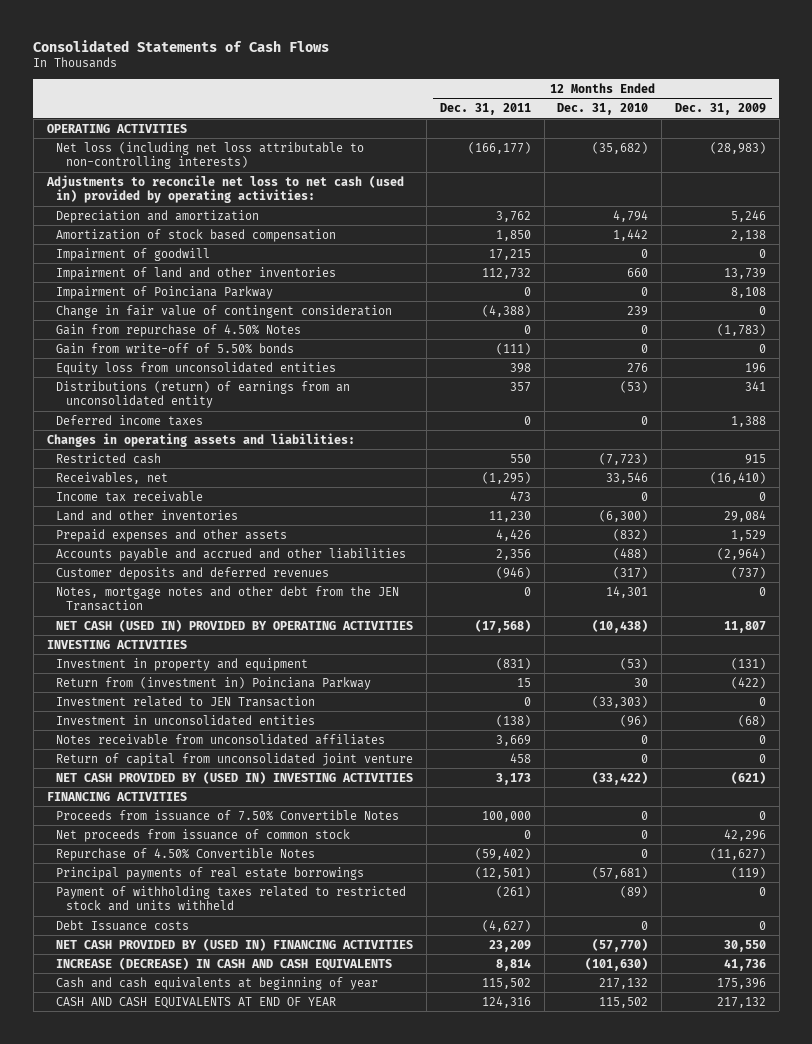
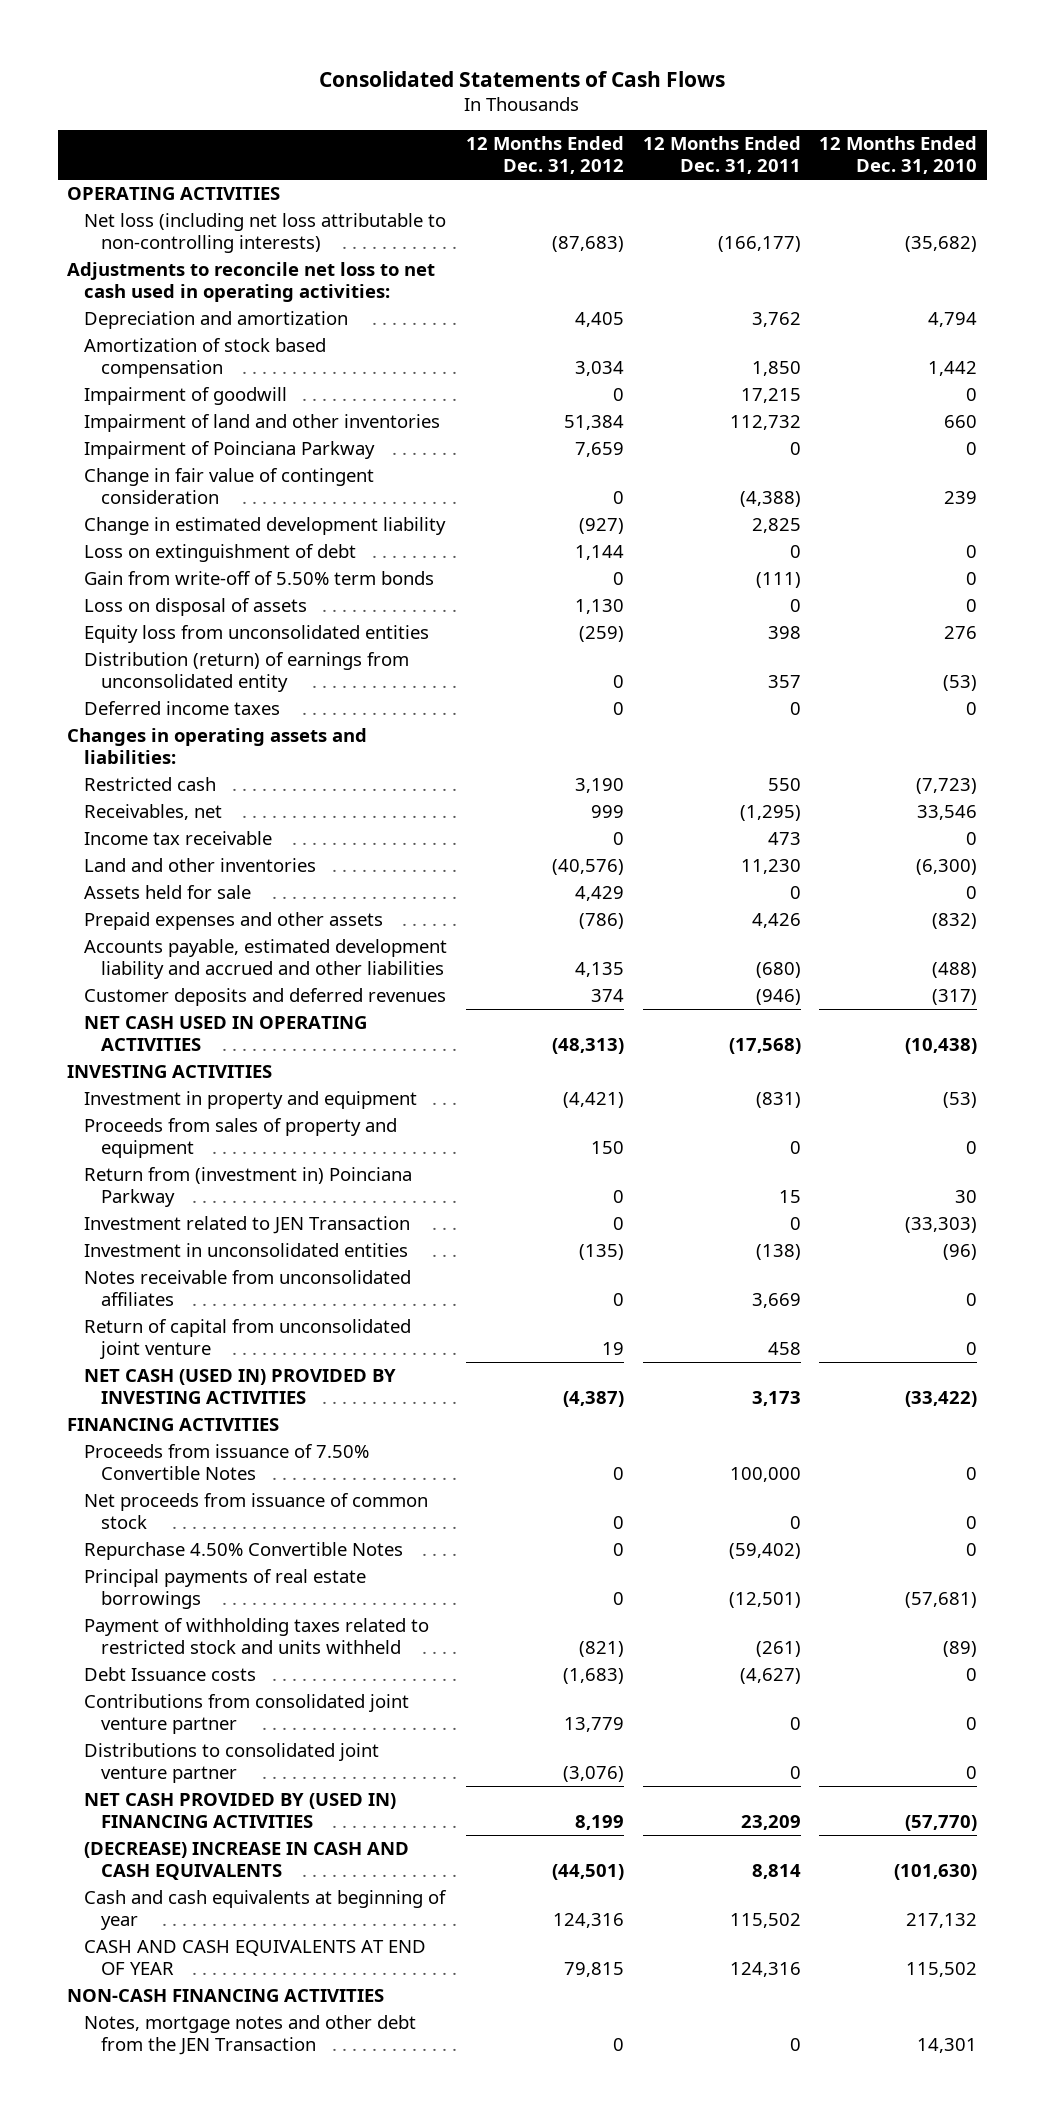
[674,103,766,116] Dec. 31, 2009 -> none
none -> [466,136,625,175] 12 Months Ended Dec. 31, 2012
[45,174,404,204] Adjustments to reconcile net loss to net cash (used in) provided by operating activities: -> [67,262,436,303] Adjustments to reconcile net loss to net cash used in operating activities:
[56,323,302,337] Gain from repurchase of 4.50% Notes -> none
none -> [84,517,447,536] Change in estimated development liability
none -> [84,544,357,563] Loss on extinguishment of debt
[56,342,295,354] Gain from write-off of 5.50% bonds -> [84,571,435,586] Gain from write-off of 5.50% term bonds
none -> [84,598,308,617] Loss on disposal of assets
[56,380,351,409] Distributions (return) of earnings from an unconsolidated entity -> [84,652,410,693] Distribution (return) of earnings from unconsolidated entity
none -> [84,885,252,900] Assets held for sale
[56,547,407,561] Accounts payable and accrued and other liabilities -> [84,939,448,980] Accounts payable, estimated development liability and accrued and other liabilities
[495,548,531,560] 2,356 -> [755,962,801,979] (680)
[56,618,414,632] NET CASH (USED IN) PROVIDED BY OPERATING ACTIVITIES -> [84,1016,368,1052] NET CASH USED IN OPERATING ACTIVITIES
none -> [84,1118,398,1159] Proceeds from sales of property and equipment
[56,770,414,784] NET CASH PROVIDED BY (USED IN) INVESTING ACTIVITIES -> [84,1369,397,1405] NET CASH (USED IN) PROVIDED BY INVESTING ACTIVITIES
[56,847,316,861] Repurchase of 4.50% Convertible Notes -> [84,1542,404,1561] Repurchase 4.50% Convertible Notes
none -> [84,1694,410,1735] Contributions from consolidated joint venture partner
none -> [84,1743,380,1784] Distributions to consolidated joint venture partner
[56,956,393,971] INCREASE (DECREASE) IN CASH AND CASH EQUIVALENTS -> [84,1842,410,1881] (DECREASE) INCREASE IN CASH AND CASH EQUIVALENTS
none -> [67,1989,385,2003] NON-CASH FINANCING ACTIVITIES
[56,585,400,612] Notes, mortgage notes and other debt from the JEN Transaction -> [84,2015,417,2056] Notes, mortgage notes and other debt from the JEN Transaction

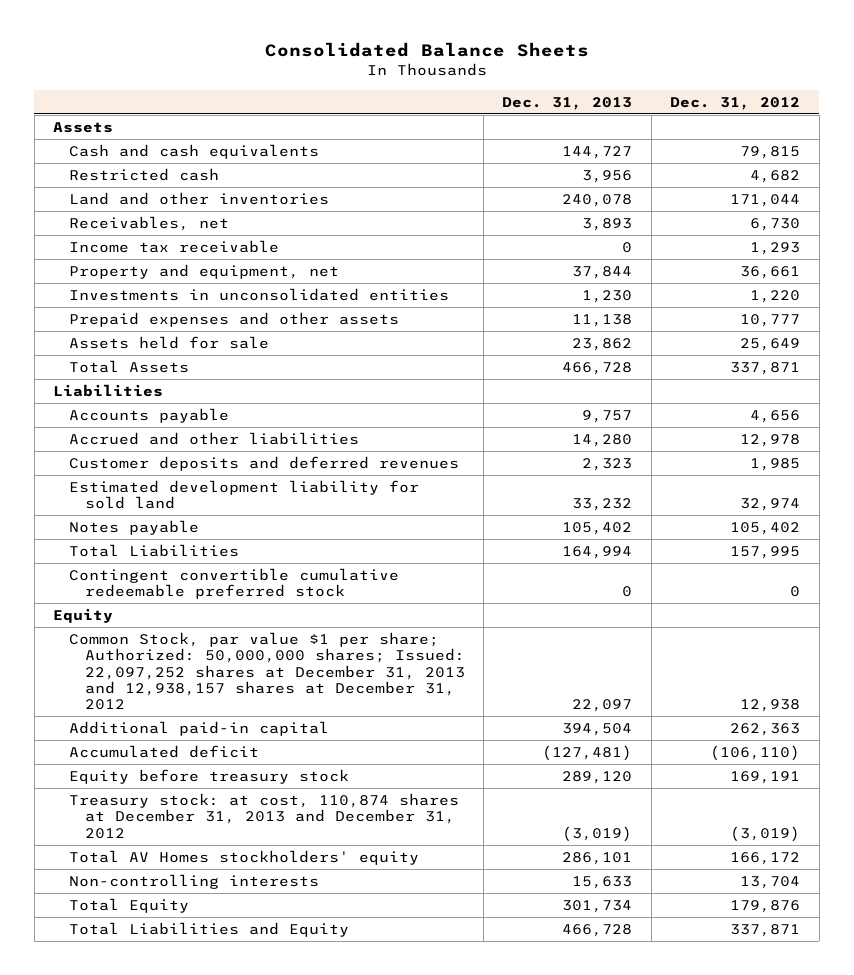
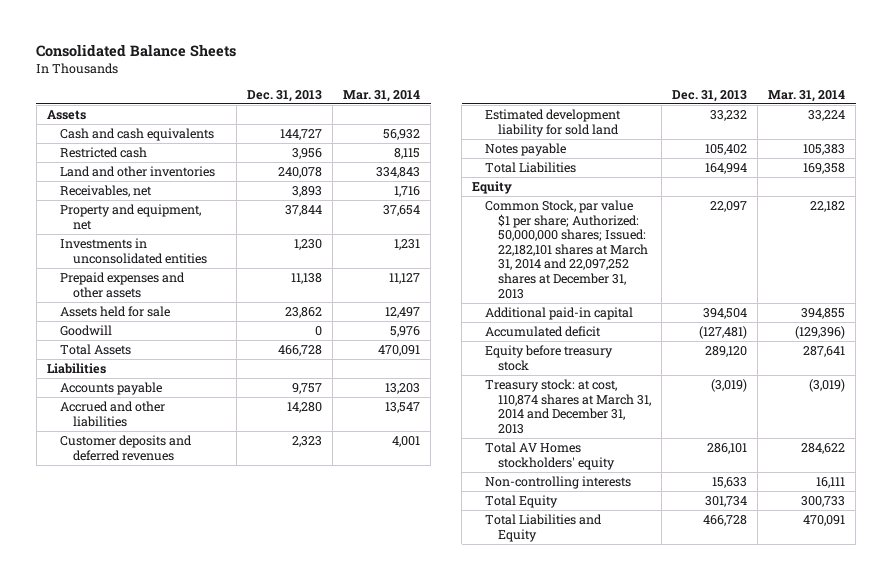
[670,96,801,110] Dec. 31, 2012 -> none
none -> [342,89,420,102] Mar. 31, 2014
[68,240,279,254] Income tax receivable -> none
none -> [59,324,112,336] Goodwill
[68,568,399,600] Contingent convertible cumulative redeemable preferred stock -> none
[68,632,465,711] Common Stock, par value $1 per share; Authorized: 50,000,000 shares; Issued: 22,097,252 shares at December 31, 2013 and 12,938,157 shares at December 31, 2012 -> [485,199,648,299] Common Stock, par value $1 per share; Authorized: 50,000,000 shares; Issued: 22,182,101 shares at March 31, 2014 and 22,097,252 shares at December 31, 2013
[68,793,459,839] Treasury stock: at cost, 110,874 shares at December 31, 2013 and December 31, 2012 -> [485,378,651,434] Treasury stock: at cost, 110,874 shares at March 31, 2014 and December 31, 2013

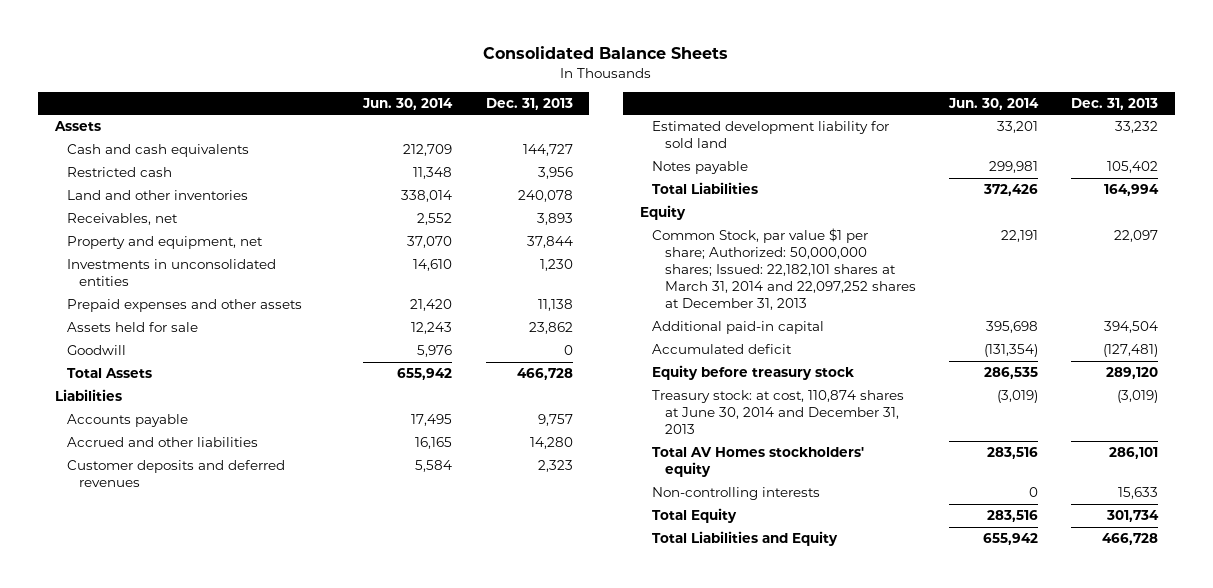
[342,89,420,102] Mar. 31, 2014 -> none
none -> [362,97,454,110] Jun. 30, 2014
[485,378,651,434] Treasury stock: at cost, 110,874 shares at March 31, 2014 and December 31, 2013 -> [652,390,905,435] Treasury stock: at cost, 110,874 shares at June 30, 2014 and December 31, 2013

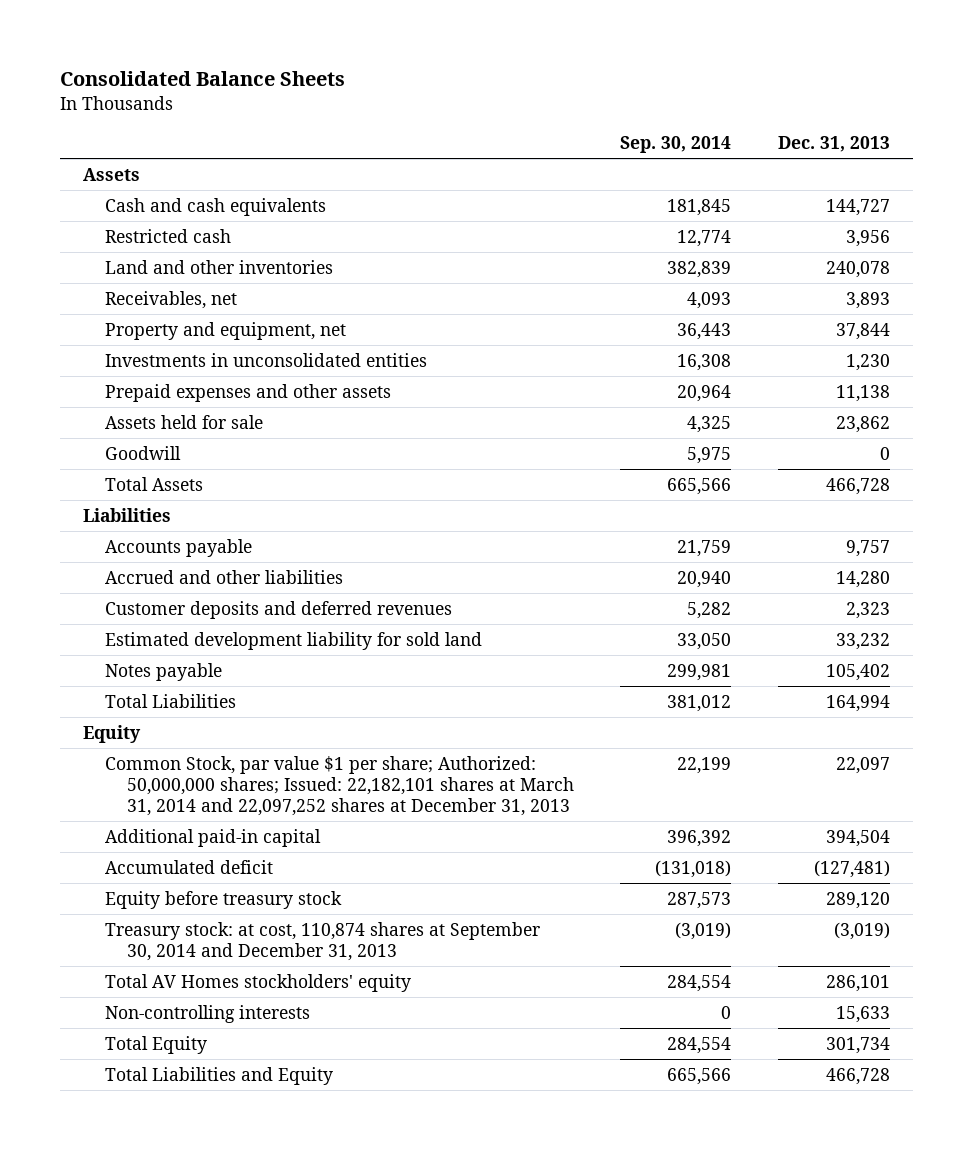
[362,97,454,110] Jun. 30, 2014 -> none
none -> [620,135,732,153] Sep. 30, 2014
[652,390,905,435] Treasury stock: at cost, 110,874 shares at June 30, 2014 and December 31, 2013 -> [104,921,540,961] Treasury stock: at cost, 110,874 shares at September 30, 2014 and December 31, 2013

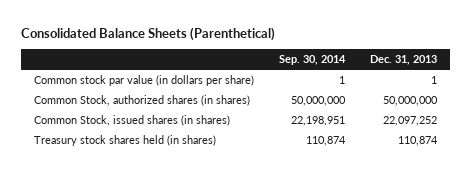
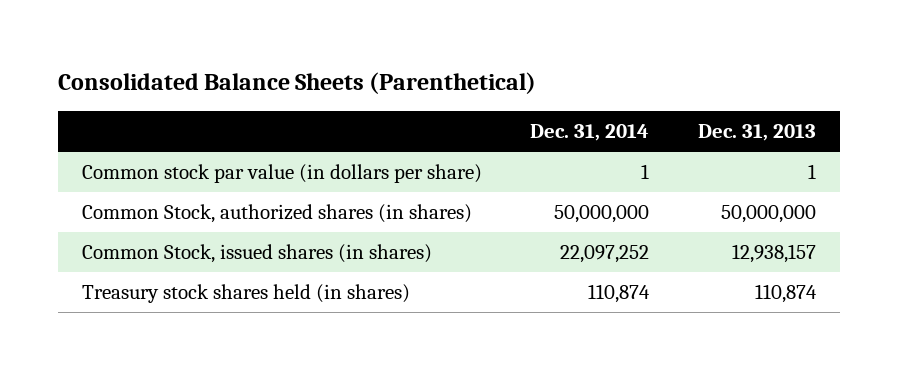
[278,55,346,66] Sep. 30, 2014 -> none
none -> [530,124,650,142] Dec. 31, 2014
[383,116,438,127] 22,097,252 -> [731,244,816,264] 12,938,157

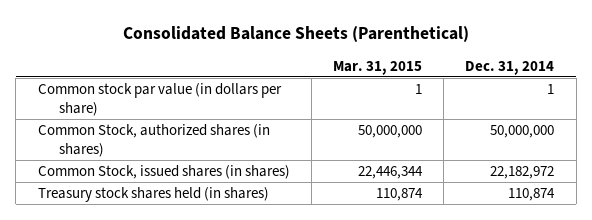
[697,124,816,142] Dec. 31, 2013 -> none
none -> [332,60,422,75] Mar. 31, 2015
[560,245,650,264] 22,097,252 -> [490,166,555,180] 22,182,972

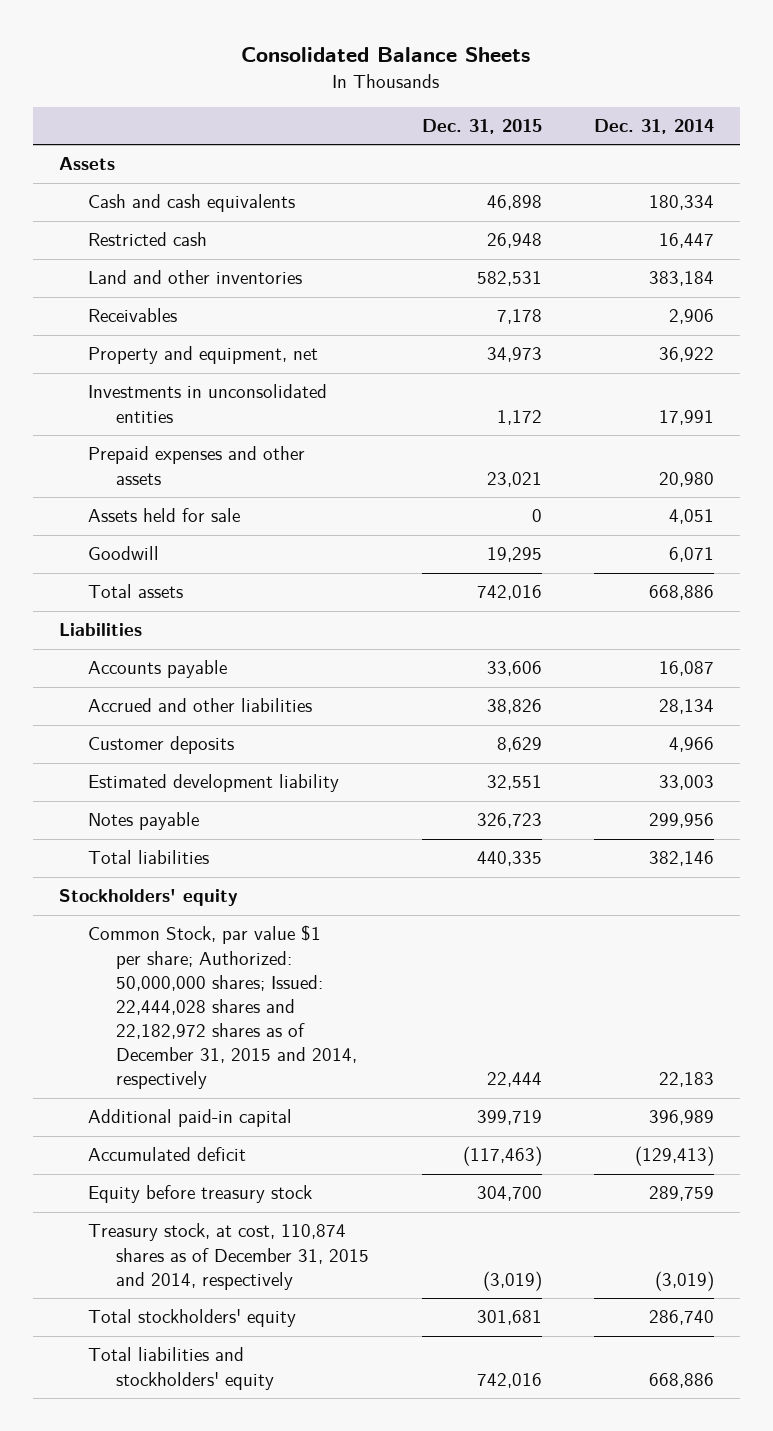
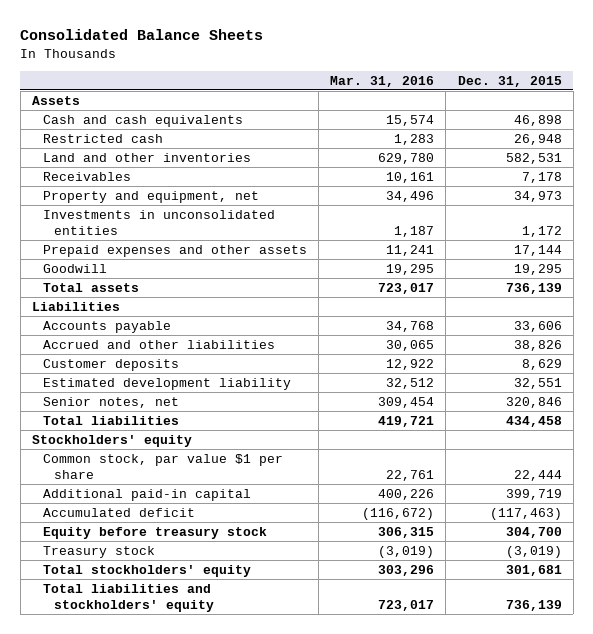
[593,119,714,135] Dec. 31, 2014 -> none
none -> [330,75,435,87] Mar. 31, 2016
[87,508,240,523] Assets held for sale -> none
[486,471,542,487] 23,021 -> [513,244,562,256] 17,144
[476,585,542,601] 742,016 -> [505,282,562,294] 736,139
[87,812,199,831] Notes payable -> none
none -> [42,396,179,408] Senior notes, net
[476,851,542,867] 440,335 -> [505,415,562,427] 434,458
[87,925,358,1090] Common Stock, par value $1 per share; Authorized: 50,000,000 shares; Issued: 22,444,028 shares and 22,182,972 shares as of December 31, 2015 and 2014, respectively -> [42,453,283,479] Common stock, par value $1 per share
[87,1223,370,1290] Treasury stock, at cost, 110,874 shares as of December 31, 2015 and 2014, respectively -> [42,545,155,558] Treasury stock
[476,1372,542,1388] 742,016 -> [505,599,562,611] 736,139

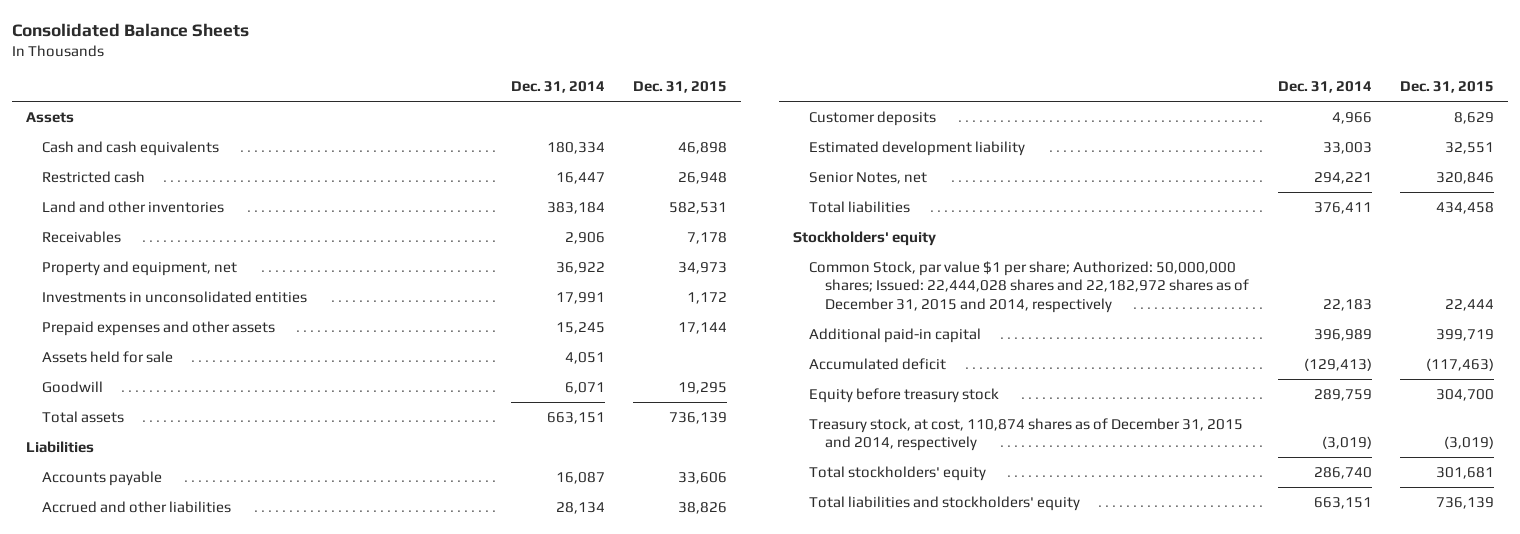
[330,75,435,87] Mar. 31, 2016 -> none
none -> [510,81,605,94] Dec. 31, 2014
none -> [42,351,174,364] Assets held for sale
[42,396,179,408] Senior notes, net -> [809,172,928,185] Senior Notes, net
[42,453,283,479] Common stock, par value $1 per share -> [809,261,1250,313] Common Stock, par value $1 per share; Authorized: 50,000,000 shares; Issued: 22,444,028 shares and 22,182,972 shares as of December 31, 2015 and 2014, respectively
[42,545,155,558] Treasury stock -> [809,418,1244,452] Treasury stock, at cost, 110,874 shares as of December 31, 2015 and 2014, respectively

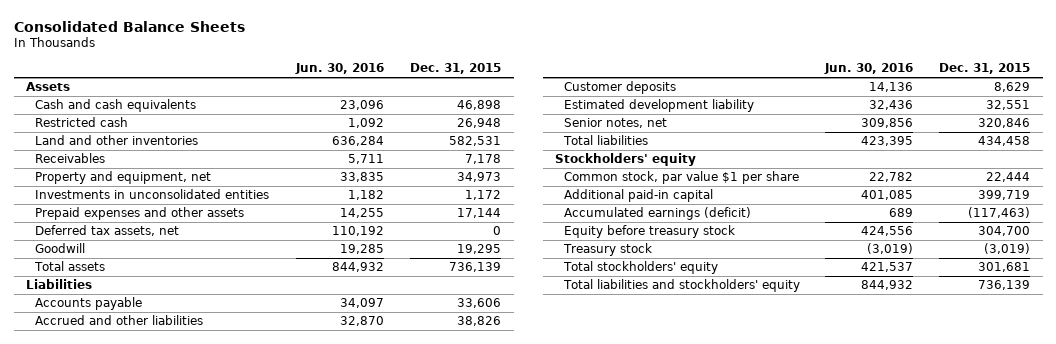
[510,81,605,94] Dec. 31, 2014 -> none
none -> [295,63,385,75] Jun. 30, 2016
[42,351,174,364] Assets held for sale -> none
none -> [34,225,179,237] Deferred tax assets, net
[809,172,928,185] Senior Notes, net -> [563,118,667,129] Senior notes, net
[809,261,1250,313] Common Stock, par value $1 per share; Authorized: 50,000,000 shares; Issued: 22,444,028 shares and 22,182,972 shares as of December 31, 2015 and 2014, respectively -> [563,171,799,185] Common stock, par value $1 per share
[809,358,947,371] Accumulated deficit -> [563,207,751,221] Accumulated earnings (deficit)
[809,418,1244,452] Treasury stock, at cost, 110,874 shares as of December 31, 2015 and 2014, respectively -> [562,243,652,257] Treasury stock

